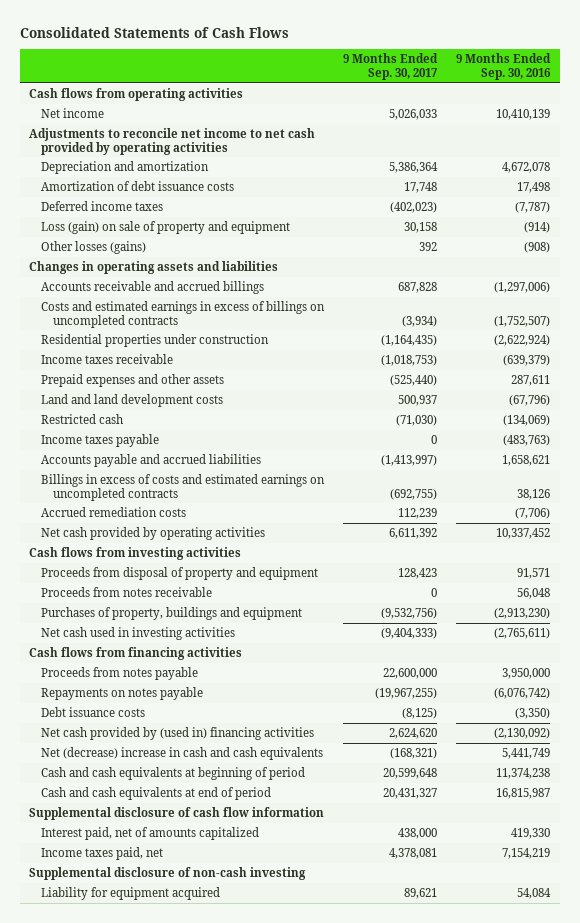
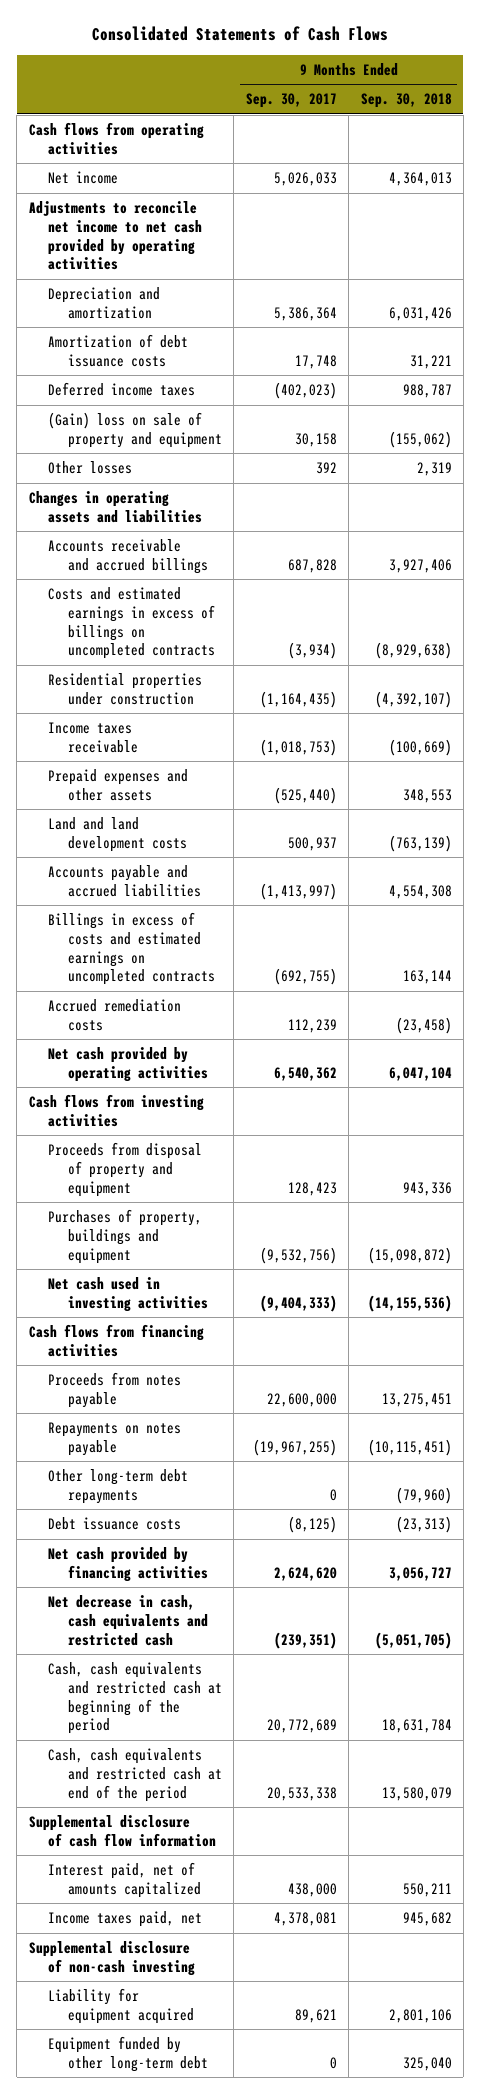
[456,53,552,81] 9 Months Ended Sep. 30, 2016 -> none
none -> [360,93,452,109] Sep. 30, 2018
[41,220,291,234] Loss (gain) on sale of property and equipment -> [48,412,222,448] (Gain) loss on sale of property and equipment
[41,240,147,254] Other losses (gains) -> [48,461,133,475] Other losses
[41,413,124,424] Restricted cash -> none
[41,433,160,447] Income taxes payable -> none
[389,527,438,539] 6,611,392 -> [273,1066,337,1081] 6,540,362
[41,586,213,597] Proceeds from notes receivable -> none
none -> [48,1469,189,1504] Other long-term debt repayments
[41,726,315,740] Net cash provided by (used in) financing activities -> [48,1547,208,1582] Net cash provided by financing activities
[41,746,324,760] Net (decrease) increase in cash and cash equivalents -> [48,1595,208,1646] Net decrease in cash, cash equivalents and restricted cash
[390,747,438,759] (168,321) -> [273,1631,337,1649] (239,351)
[41,766,306,780] Cash and cash equivalents at beginning of period -> [48,1662,222,1735] Cash, cash equivalents and restricted cash at beginning of the period
[383,767,438,779] 20,599,648 -> [266,1719,337,1734] 20,772,689
[41,786,272,800] Cash and cash equivalents at end of period -> [48,1748,222,1802] Cash, cash equivalents and restricted cash at end of the period
[383,787,438,799] 20,431,327 -> [266,1786,337,1801] 20,533,338
none -> [48,2036,208,2072] Equipment funded by other long-term debt

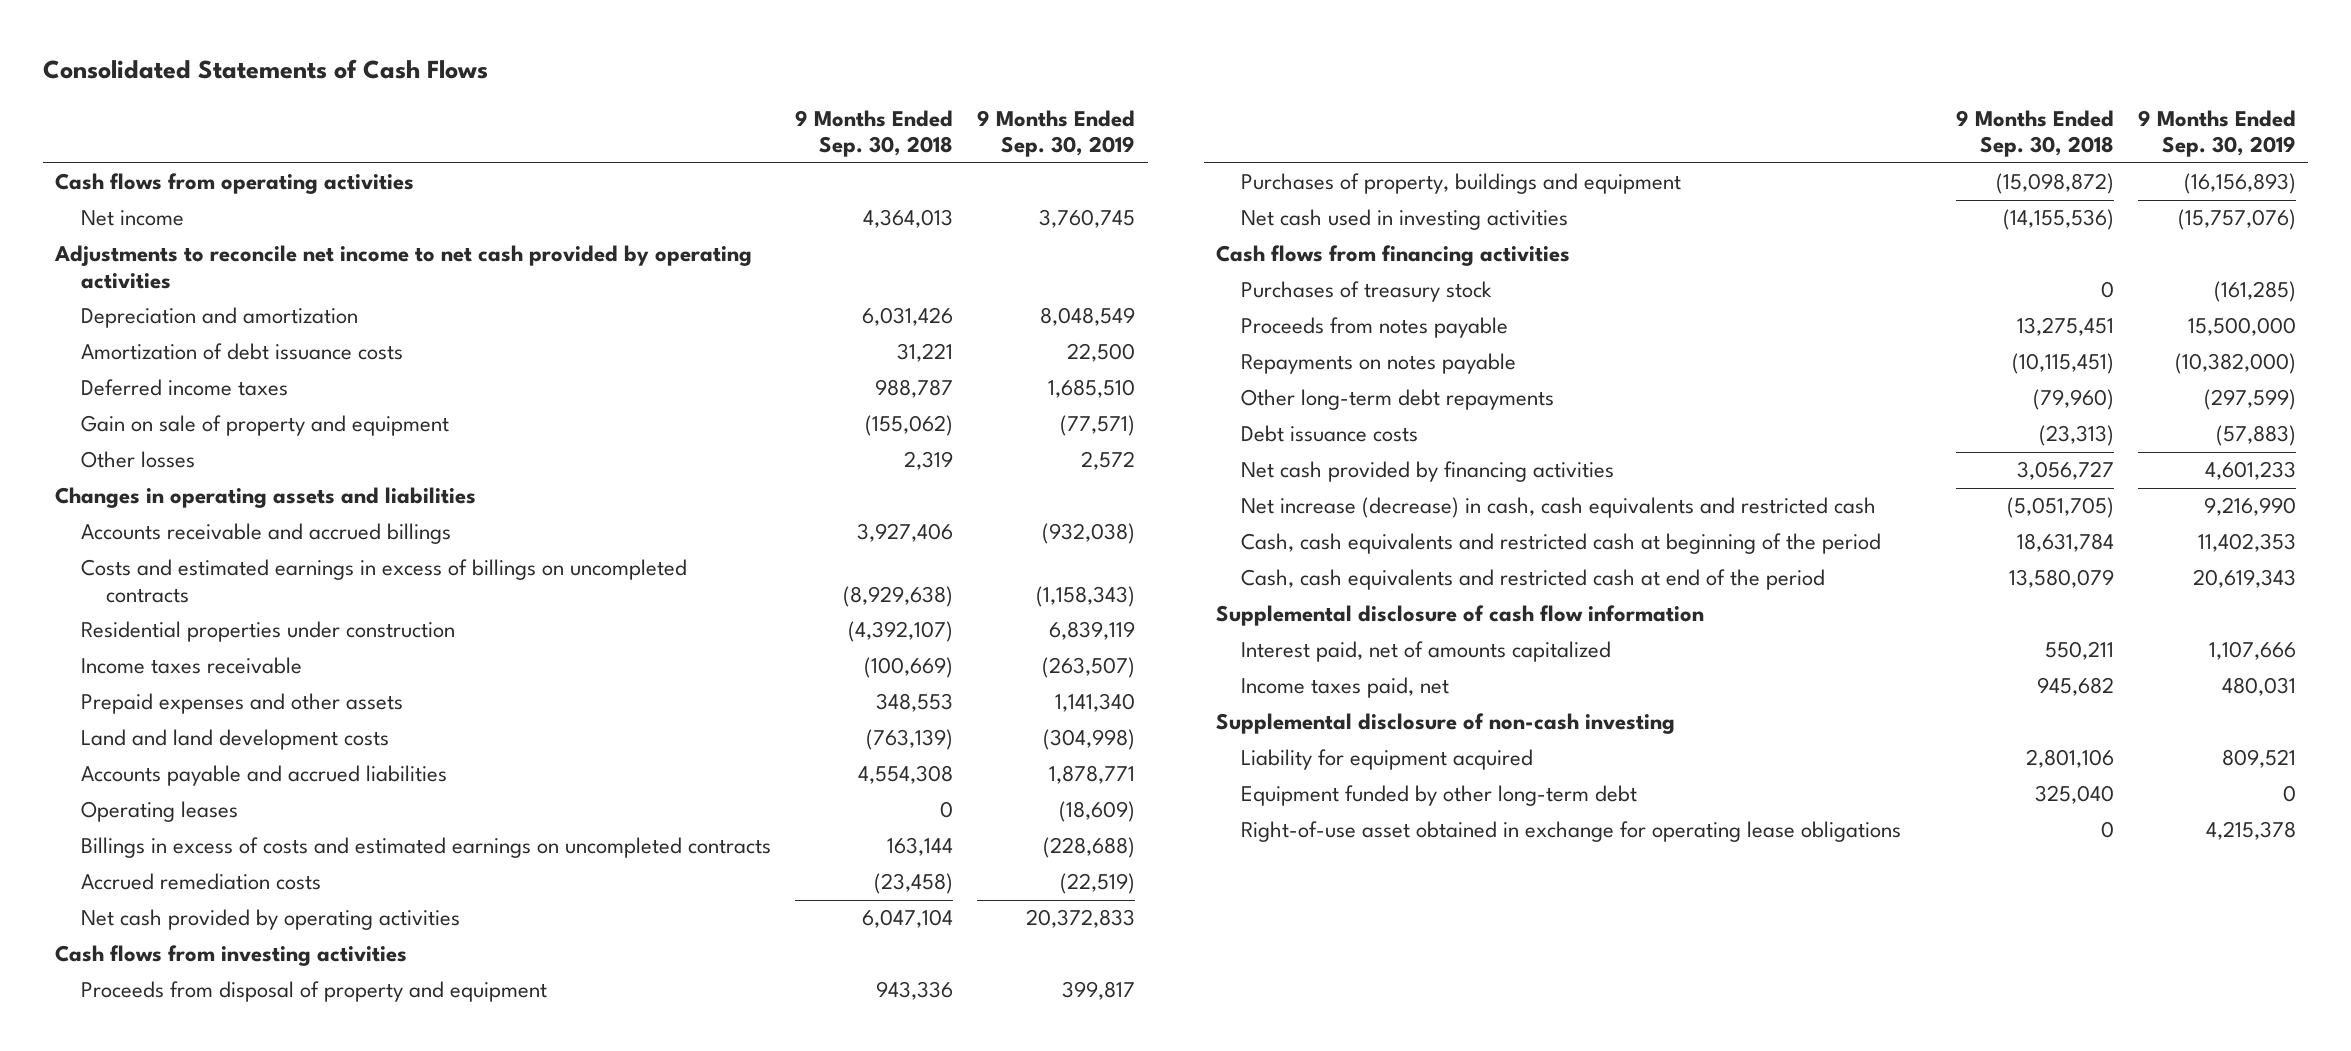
[245,93,337,109] Sep. 30, 2017 -> none
none -> [977,109,1136,158] 9 Months Ended Sep. 30, 2019
[48,412,222,448] (Gain) loss on sale of property and equipment -> [80,415,449,437] Gain on sale of property and equipment
none -> [80,801,238,823] Operating leases
none -> [1241,281,1493,303] Purchases of treasury stock
[48,1595,208,1646] Net decrease in cash, cash equivalents and restricted cash -> [1241,497,1877,519] Net increase (decrease) in cash, cash equivalents and restricted cash
none -> [1241,821,1902,843] Right-of-use asset obtained in exchange for operating lease obligations

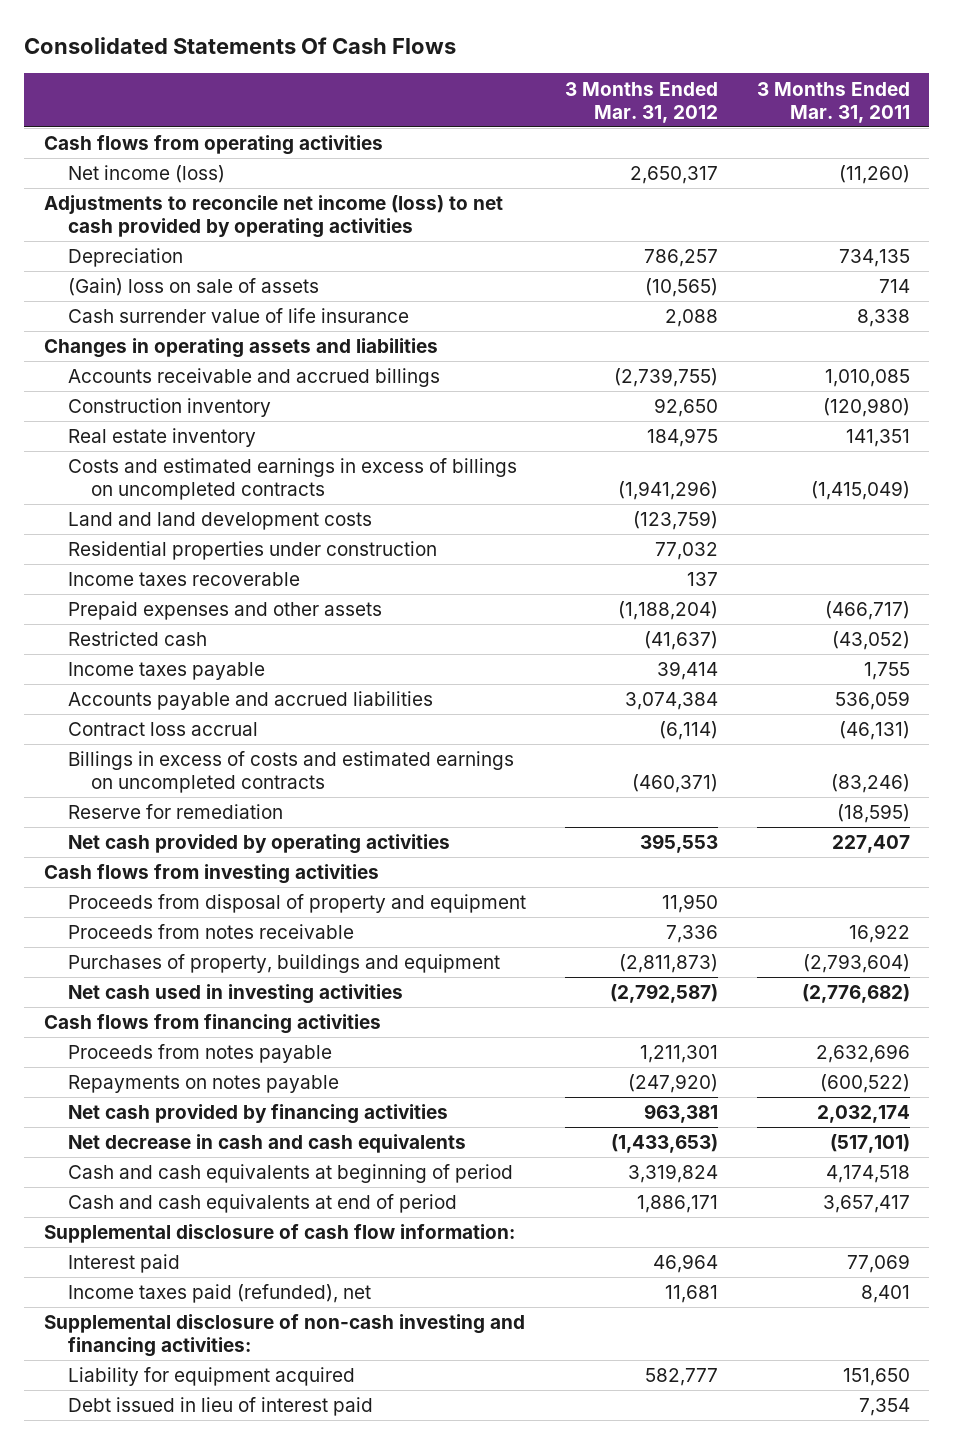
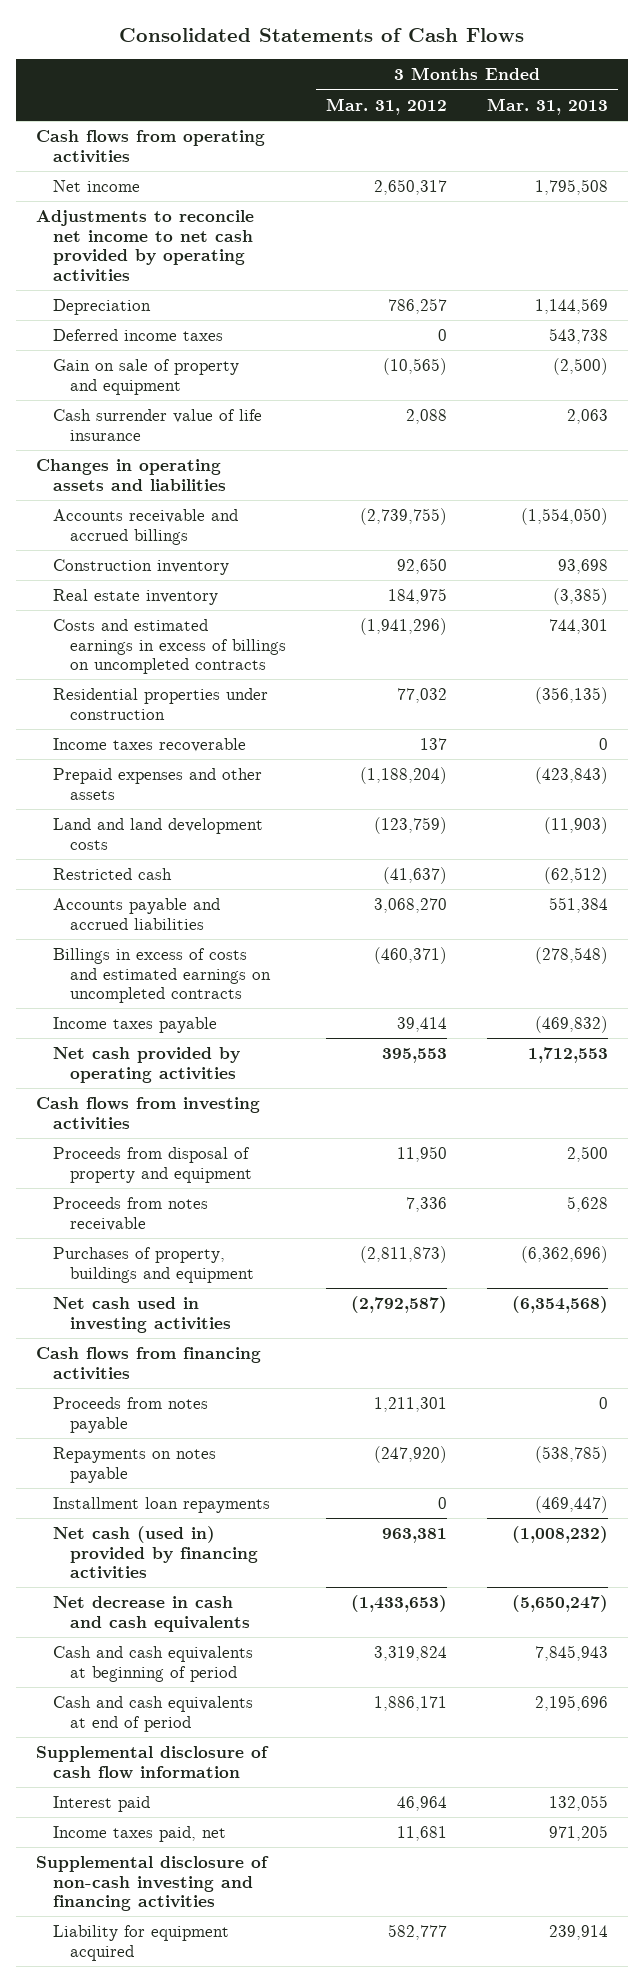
[24,37,457,55] Consolidated Statements Of Cash Flows -> [118,28,524,43] Consolidated Statements of Cash Flows
[756,81,910,123] 3 Months Ended Mar. 31, 2011 -> none
none -> [486,97,608,115] Mar. 31, 2013
[67,165,225,184] Net income (loss) -> [53,180,141,193] Net income
[44,195,504,239] Adjustments to reconcile net income (loss) to net cash provided by operating activities -> [35,210,254,282] Adjustments to reconcile net income to net cash provided by operating activities
none -> [53,329,224,342] Deferred income taxes
[67,278,319,297] (Gain) loss on sale of assets -> [53,359,240,395] Gain on sale of property and equipment
[67,512,372,531] Land and land development costs -> [53,818,264,850] Land and land development costs
[67,722,258,737] Contract loss accrual -> none
[624,692,718,711] 3,074,384 -> [373,898,447,914] 3,068,270
[67,804,283,820] Reserve for remediation -> none
[67,662,265,681] Income taxes payable -> [53,1017,218,1034] Income taxes payable
none -> [53,1497,271,1514] Installment loan repayments
[67,1104,448,1125] Net cash provided by financing activities -> [53,1526,259,1580] Net cash (used in) provided by financing activities
[44,1224,516,1244] Supplemental disclosure of cash flow information: -> [35,1746,269,1779] Supplemental disclosure of cash flow information
[67,1284,371,1304] Income taxes paid (refunded), net -> [53,1826,227,1843] Income taxes paid, net
[44,1314,526,1358] Supplemental disclosure of non-cash investing and financing activities: -> [35,1856,269,1912] Supplemental disclosure of non-cash investing and financing activities
[67,1397,373,1417] Debt issued in lieu of interest paid -> none

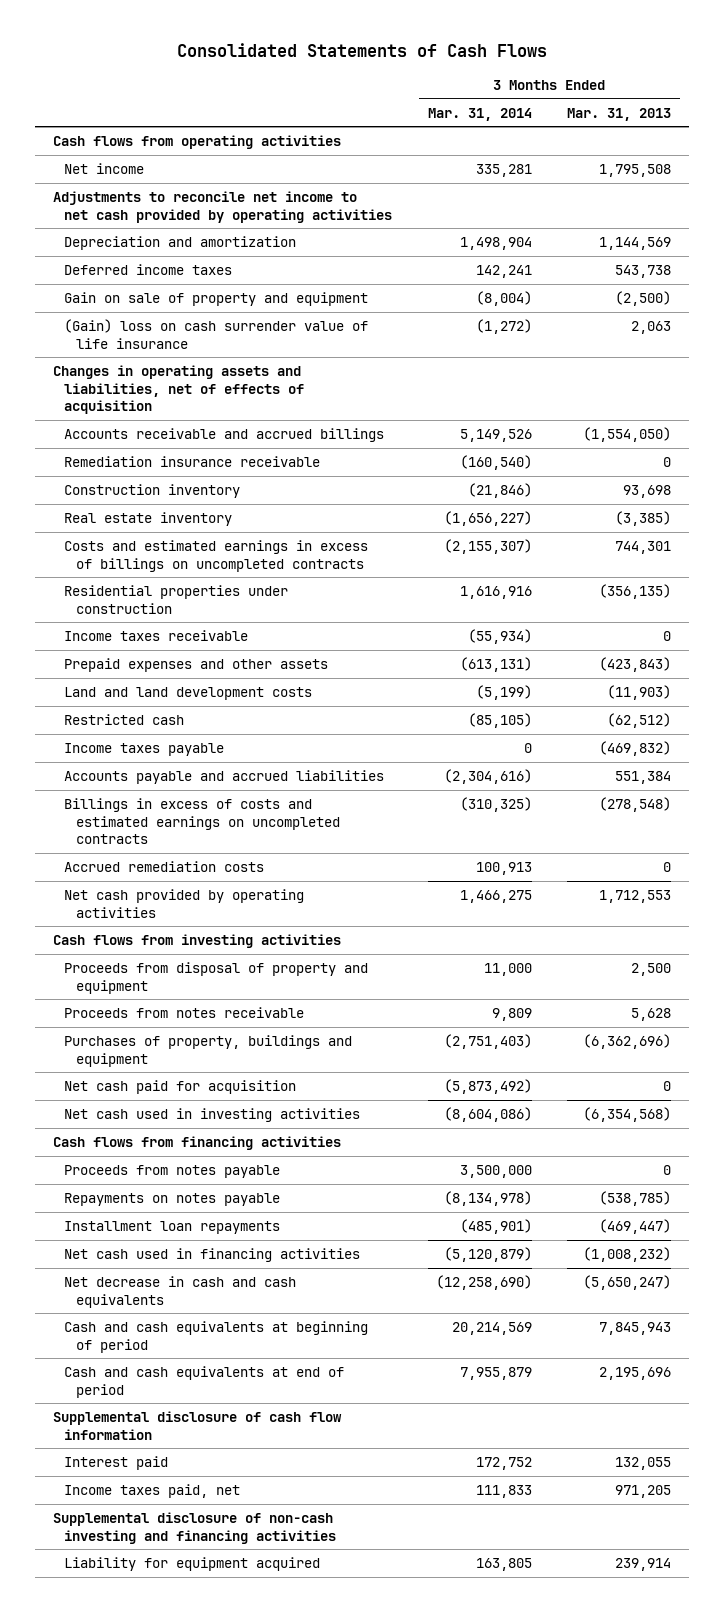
[325,97,447,115] Mar. 31, 2012 -> none
none -> [427,107,532,121] Mar. 31, 2014
[53,299,152,316] Depreciation -> [64,236,297,251] Depreciation and amortization
[53,409,263,441] Cash surrender value of life insurance -> [64,319,369,349] (Gain) loss on cash surrender value of life insurance
[35,459,227,491] Changes in operating assets and liabilities -> [52,365,305,415] Changes in operating assets and liabilities, net of effects of acquisition
none -> [64,456,321,468] Remediation insurance receivable
[53,738,247,753] Income taxes recoverable -> [64,630,249,642] Income taxes receivable
[53,1017,218,1034] Income taxes payable -> [64,743,225,757] Income taxes payable
none -> [64,861,265,873] Accrued remediation costs
none -> [64,1080,297,1095] Net cash paid for acquisition
[53,1526,259,1580] Net cash (used in) provided by financing activities -> [64,1248,361,1263] Net cash used in financing activities

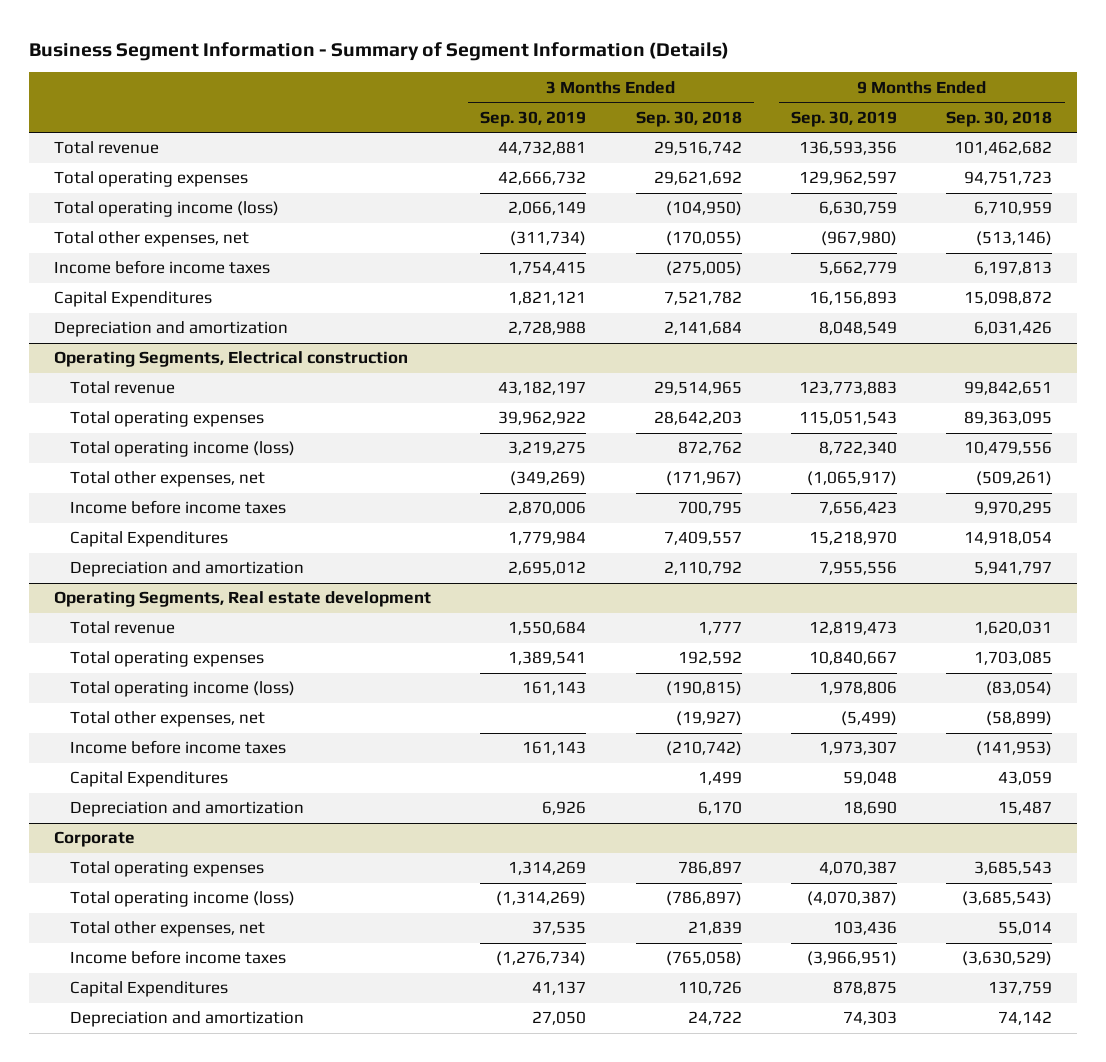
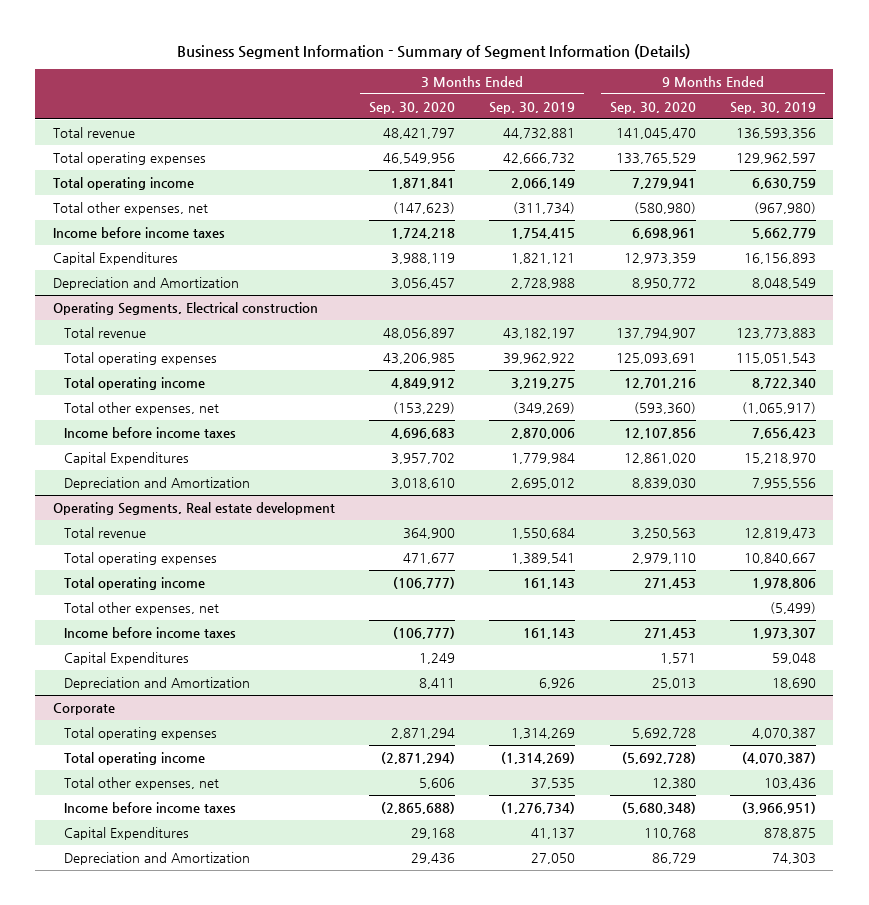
[635,110,742,127] Sep. 30, 2018 -> none
[946,110,1053,127] Sep. 30, 2018 -> none
none -> [368,101,455,114] Sep. 30, 2020
none -> [609,101,696,114] Sep. 30, 2020
[53,201,279,218] Total operating income (loss) -> [52,177,194,191] Total operating income
[53,321,288,338] Depreciation and amortization -> [52,277,239,291] Depreciation and Amortization
[70,441,296,458] Total operating income (loss) -> [63,377,205,391] Total operating income
[70,561,305,578] Depreciation and amortization -> [63,477,250,491] Depreciation and Amortization
[70,681,296,698] Total operating income (loss) -> [63,577,205,591] Total operating income
[70,801,305,818] Depreciation and amortization -> [63,677,250,691] Depreciation and Amortization
[70,891,296,908] Total operating income (loss) -> [63,752,205,766] Total operating income
[70,1011,305,1028] Depreciation and amortization -> [63,852,250,866] Depreciation and Amortization

